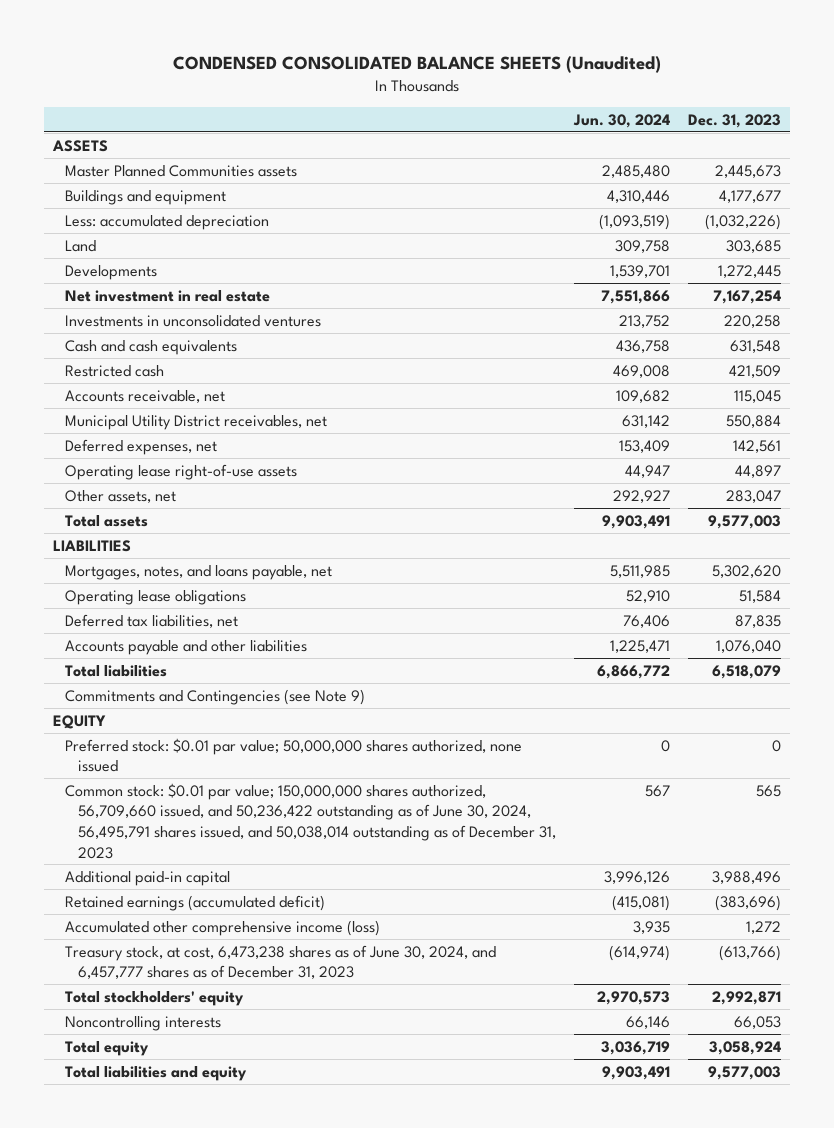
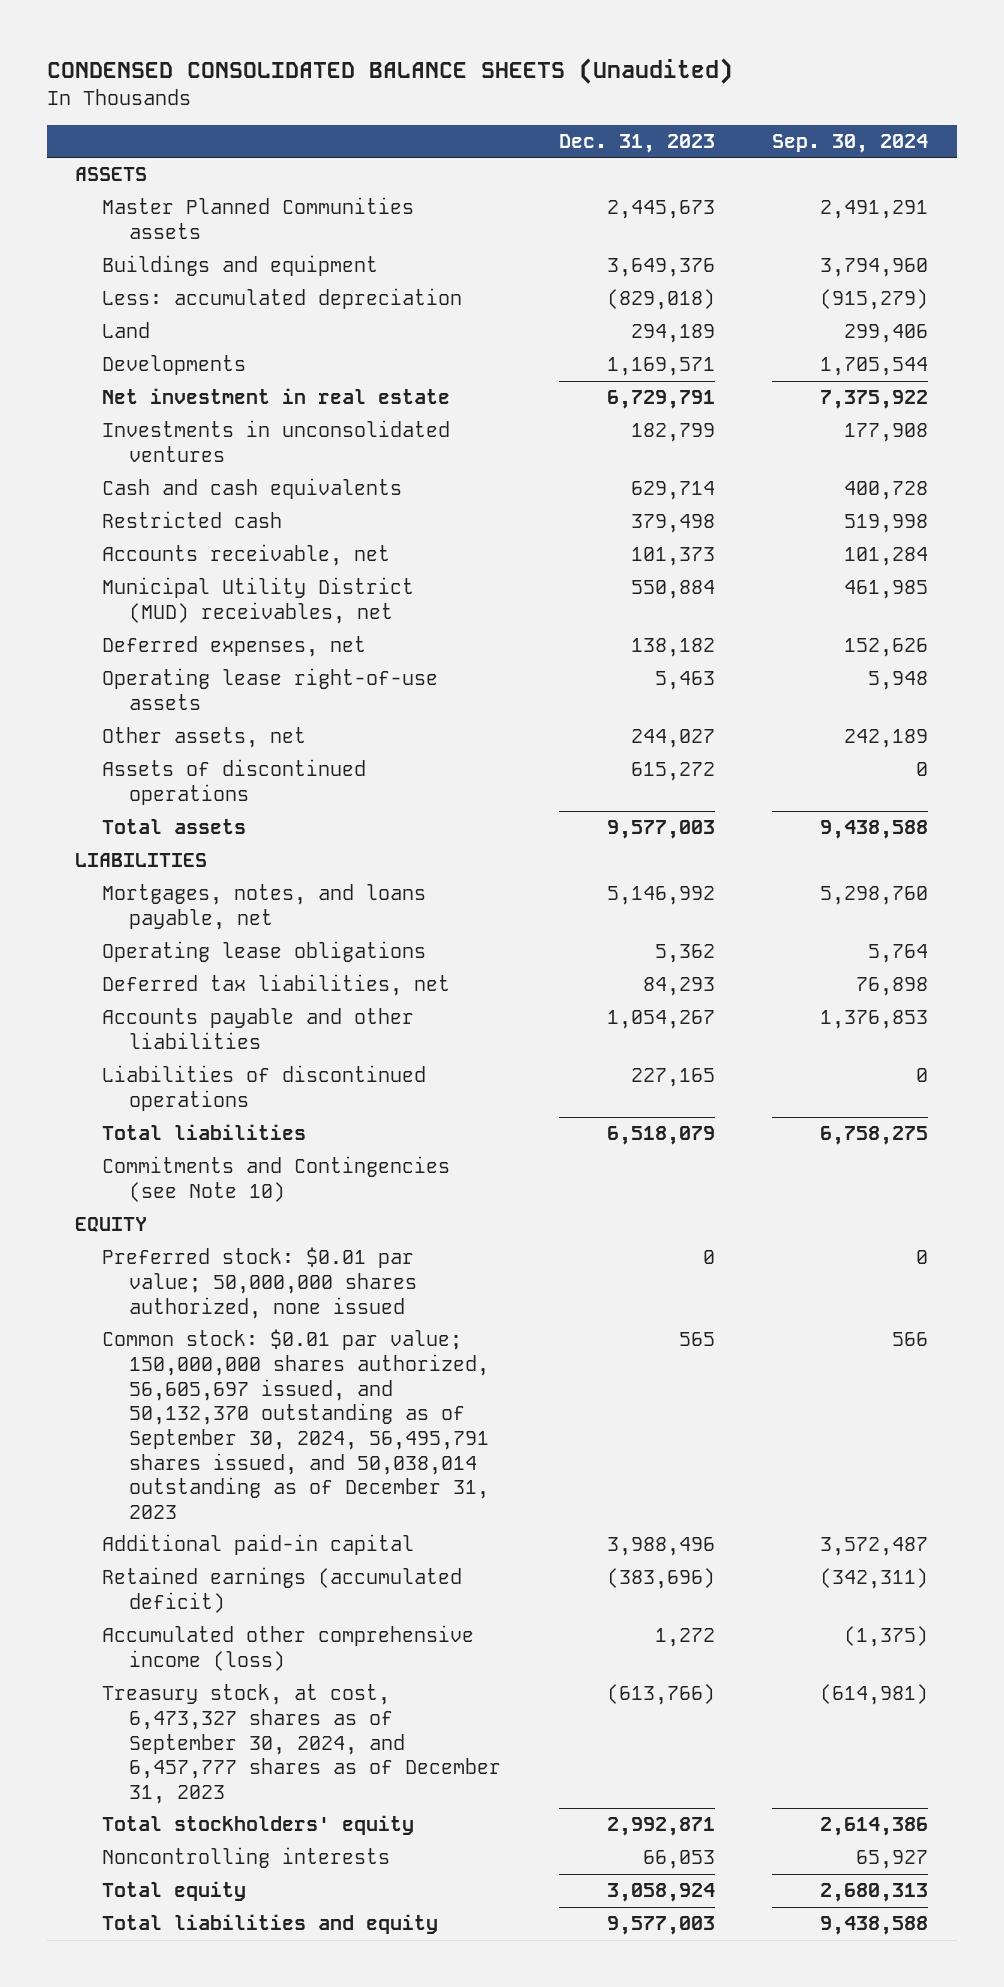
[573,113,671,128] Jun. 30, 2024 -> none
none -> [772,134,929,154] Sep. 30, 2024
[719,189,782,203] 4,177,677 -> [606,258,715,278] 3,649,376
[705,213,782,230] (1,032,226) -> [606,289,715,311] (829,018)
[726,239,782,253] 303,685 -> [630,324,715,344] 294,189
[718,264,782,278] 1,272,445 -> [606,357,715,377] 1,169,571
[713,289,782,304] 7,167,254 -> [606,390,715,410] 6,729,791
[724,314,782,328] 220,258 -> [630,423,715,443] 182,799
[730,339,782,353] 631,548 -> [630,481,715,501] 629,714
[729,364,782,378] 421,509 -> [630,514,715,534] 379,498
[734,389,782,403] 115,045 -> [630,547,715,567] 101,373
[65,414,328,430] Municipal Utility District receivables, net -> [102,577,415,625] Municipal Utility District (MUD) receivables, net
[733,439,782,453] 142,561 -> [630,638,715,658] 138,182
[735,464,782,478] 44,897 -> [654,671,715,691] 5,463
[726,489,782,503] 283,047 -> [630,729,715,749] 244,027
none -> [102,759,367,806] Assets of discontinued operations
[712,564,782,578] 5,302,620 -> [606,886,715,906] 5,146,992
[739,589,782,603] 51,584 -> [654,944,715,964] 5,362
[735,614,782,628] 87,835 -> [642,977,715,997] 84,293
[716,639,782,653] 1,076,040 -> [606,1010,715,1030] 1,054,267
none -> [102,1065,427,1112] Liabilities of discontinued operations
[65,688,366,705] Commitments and Contingencies (see Note 9) -> [102,1156,451,1203] Commitments and Contingencies (see Note 10)
[65,782,556,859] Common stock: $0.01 par value; 150,000,000 shares authorized, 56,709,660 issued, and 50,236,422 outstanding as of June 30, 2024, 56,495,791 shares issued, and 50,038,014 outstanding as of December 31, 2023 -> [102,1329,490,1519] Common stock: $0.01 par value; 150,000,000 shares authorized, 56,605,697 issued, and 50,132,370 outstanding as of September 30, 2024, 56,495,791 shares issued, and 50,038,014 outstanding as of December 31, 2023
[65,944,497,980] Treasury stock, at cost, 6,473,238 shares as of June 30, 2024, and 6,457,777 shares as of December 31, 2023 -> [102,1684,502,1804] Treasury stock, at cost, 6,473,327 shares as of September 30, 2024, and 6,457,777 shares as of December 31, 2023

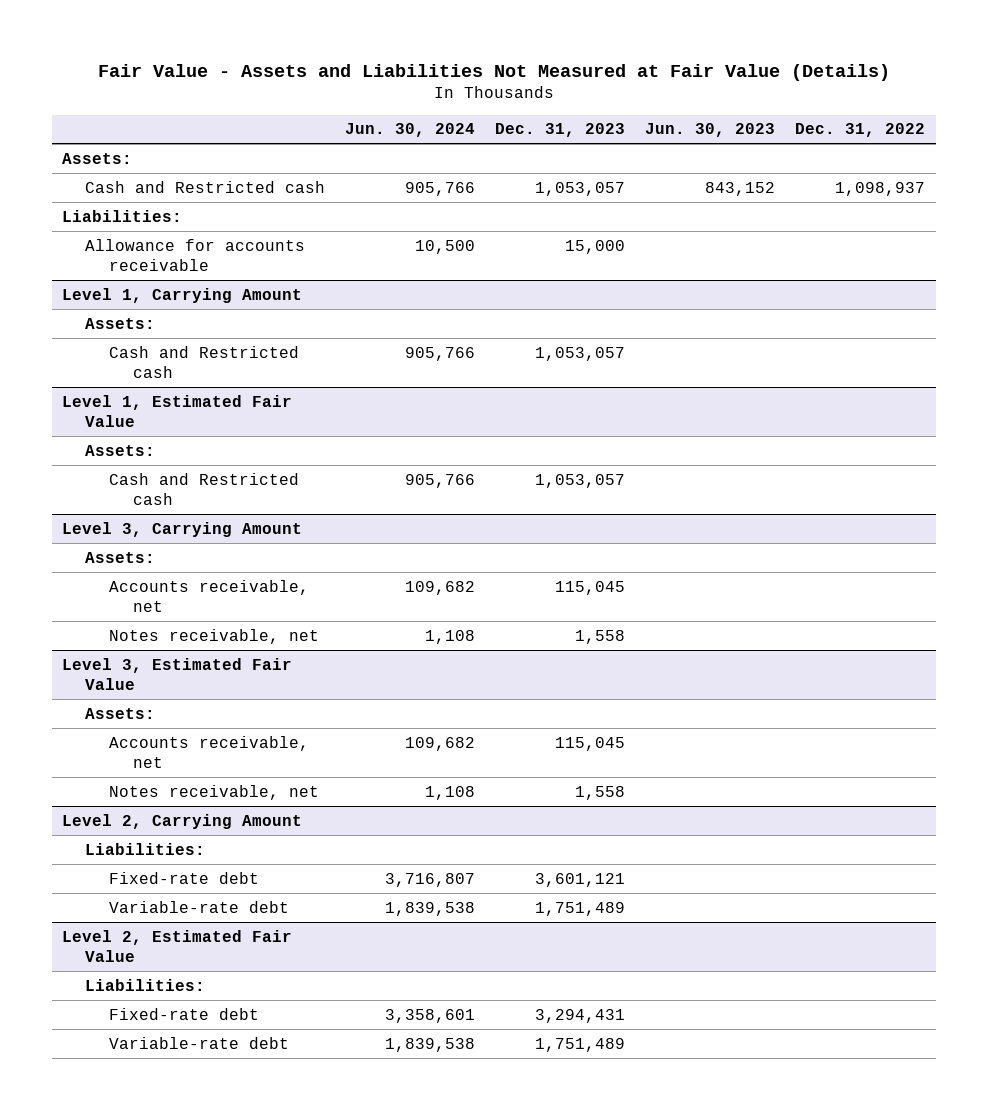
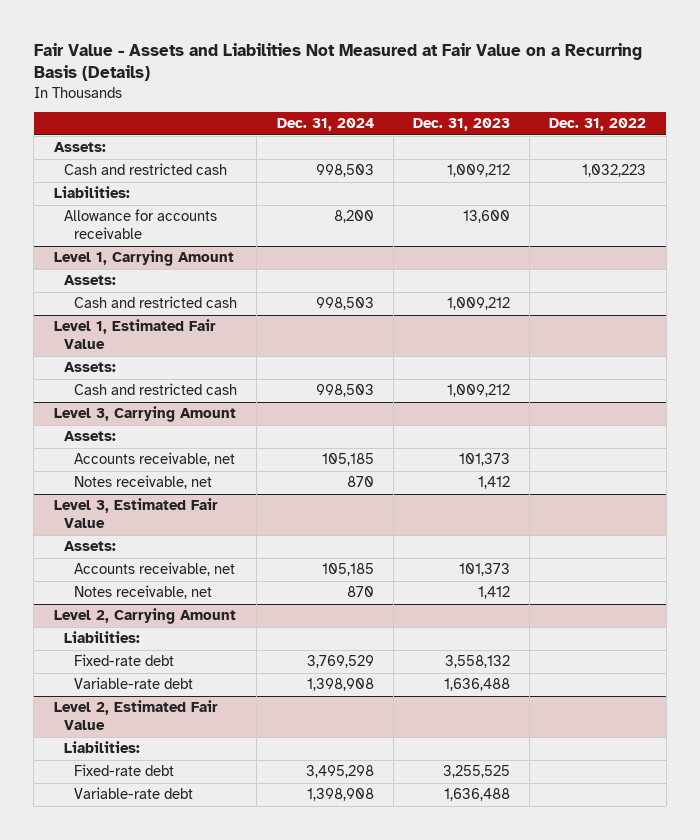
[97,63,890,81] Fair Value - Assets and Liabilities Not Measured at Fair Value (Details) -> [33,43,642,82] Fair Value - Assets and Liabilities Not Measured at Fair Value on a Recurring Basis (Details)
[345,123,476,138] Jun. 30, 2024 -> none
[645,123,776,138] Jun. 30, 2023 -> none
none -> [276,118,374,132] Dec. 31, 2024
[85,180,326,193] Cash and Restricted cash -> [63,163,227,176] Cash and restricted cash
[535,181,626,196] 1,053,057 -> [447,164,511,178] 1,009,212
[835,181,926,196] 1,098,937 -> [582,164,647,178] 1,032,223
[565,239,626,254] 15,000 -> [463,210,511,224] 13,600
[109,345,300,378] Cash and Restricted cash -> [74,296,238,309] Cash and restricted cash
[535,346,626,361] 1,053,057 -> [447,297,511,311] 1,009,212
[109,472,300,505] Cash and Restricted cash -> [74,383,238,396] Cash and restricted cash
[535,473,626,488] 1,053,057 -> [447,384,511,398] 1,009,212
[555,580,626,595] 115,045 -> [459,453,511,467] 101,373
[575,629,626,644] 1,558 -> [478,476,511,490] 1,412
[555,736,626,751] 115,045 -> [459,563,511,577] 101,373
[575,785,626,800] 1,558 -> [478,586,511,600] 1,412
[535,872,626,887] 3,601,121 -> [445,655,511,669] 3,558,132
[535,901,626,916] 1,751,489 -> [444,678,511,692] 1,636,488
[535,1008,626,1023] 3,294,431 -> [443,765,511,779] 3,255,525
[535,1037,626,1052] 1,751,489 -> [444,788,511,802] 1,636,488

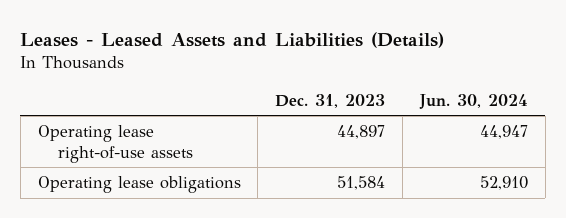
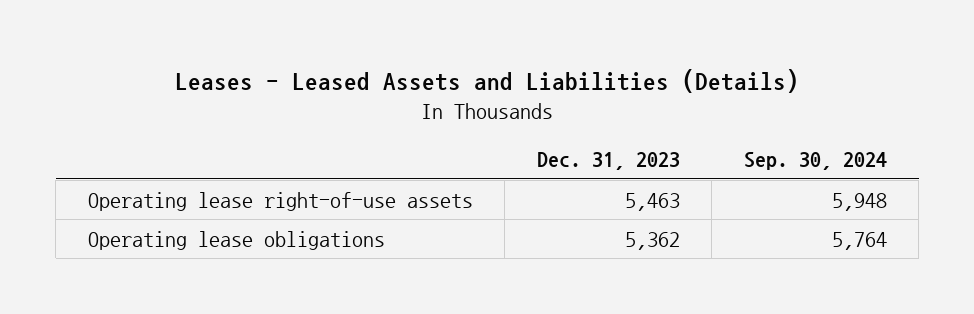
[418,93,528,109] Jun. 30, 2024 -> none
none -> [743,151,887,170] Sep. 30, 2024
[337,125,386,140] 44,897 -> [624,192,680,211] 5,463
[337,176,386,191] 51,584 -> [624,231,680,250] 5,362

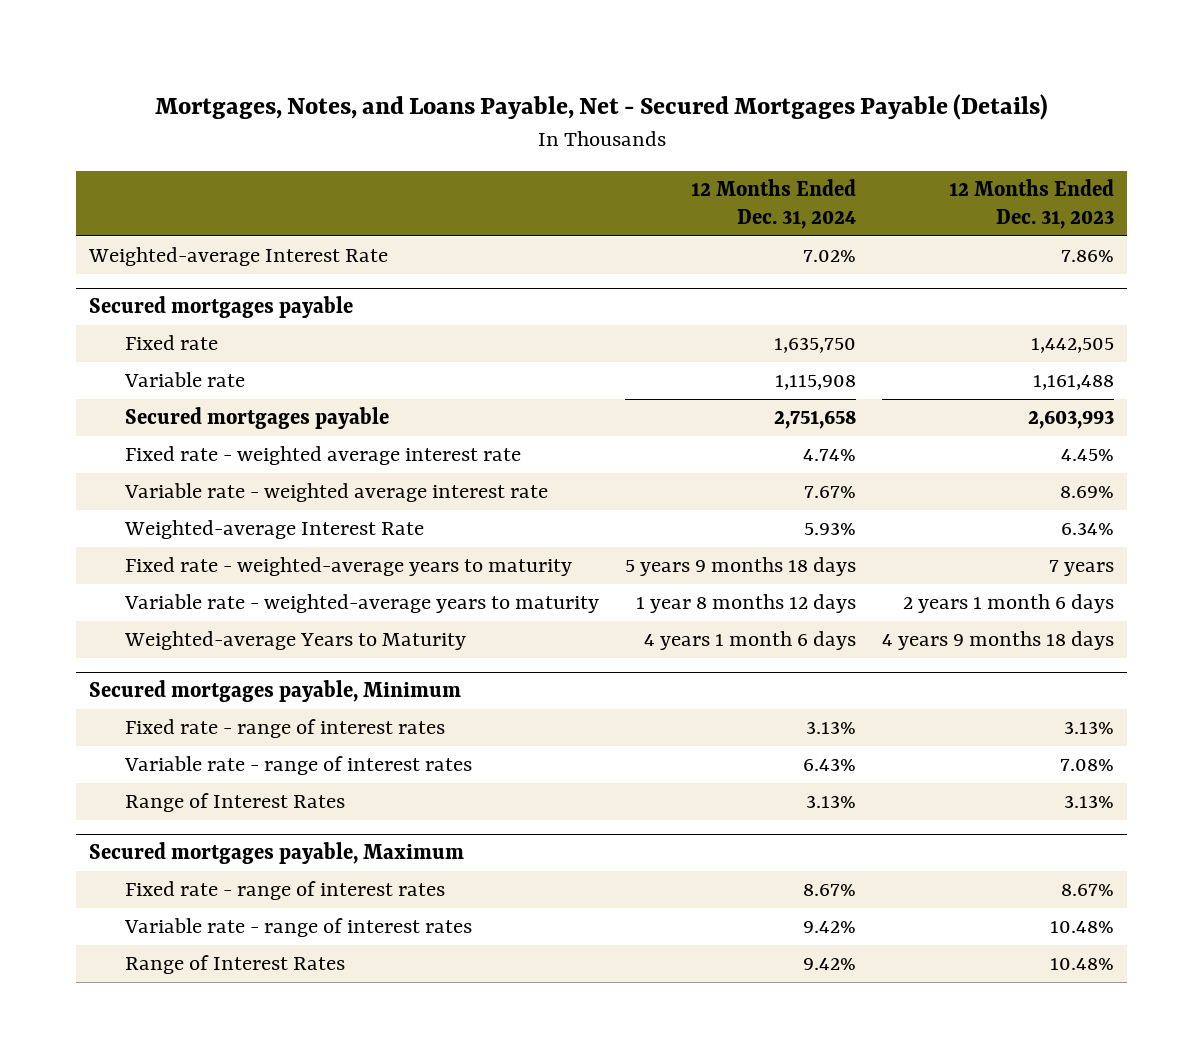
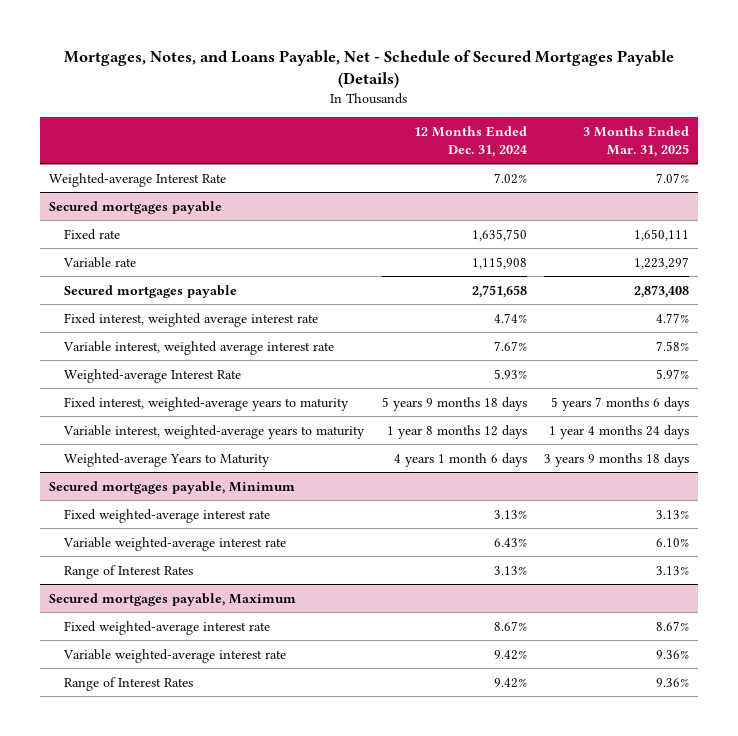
[154,93,1048,120] Mortgages, Notes, and Loans Payable, Net - Secured Mortgages Payable (Details) -> [63,50,674,89] Mortgages, Notes, and Loans Payable, Net - Schedule of Secured Mortgages Payable (Details)
[949,178,1115,230] 12 Months Ended Dec. 31, 2023 -> none
none -> [583,125,690,157] 3 Months Ended Mar. 31, 2025
[125,446,522,466] Fixed rate - weighted average interest rate -> [63,312,318,327] Fixed interest, weighted average interest rate
[124,483,549,503] Variable rate - weighted average interest rate -> [62,340,334,355] Variable interest, weighted average interest rate
[125,557,573,577] Fixed rate - weighted-average years to maturity -> [63,396,349,411] Fixed interest, weighted-average years to maturity
[124,594,600,614] Variable rate - weighted-average years to maturity -> [62,424,365,439] Variable interest, weighted-average years to maturity
[125,719,446,739] Fixed rate - range of interest rates -> [63,508,270,523] Fixed weighted-average interest rate
[124,756,473,776] Variable rate - range of interest rates -> [62,536,286,551] Variable weighted-average interest rate
[125,881,446,901] Fixed rate - range of interest rates -> [63,620,270,635] Fixed weighted-average interest rate
[124,918,473,938] Variable rate - range of interest rates -> [62,648,286,663] Variable weighted-average interest rate

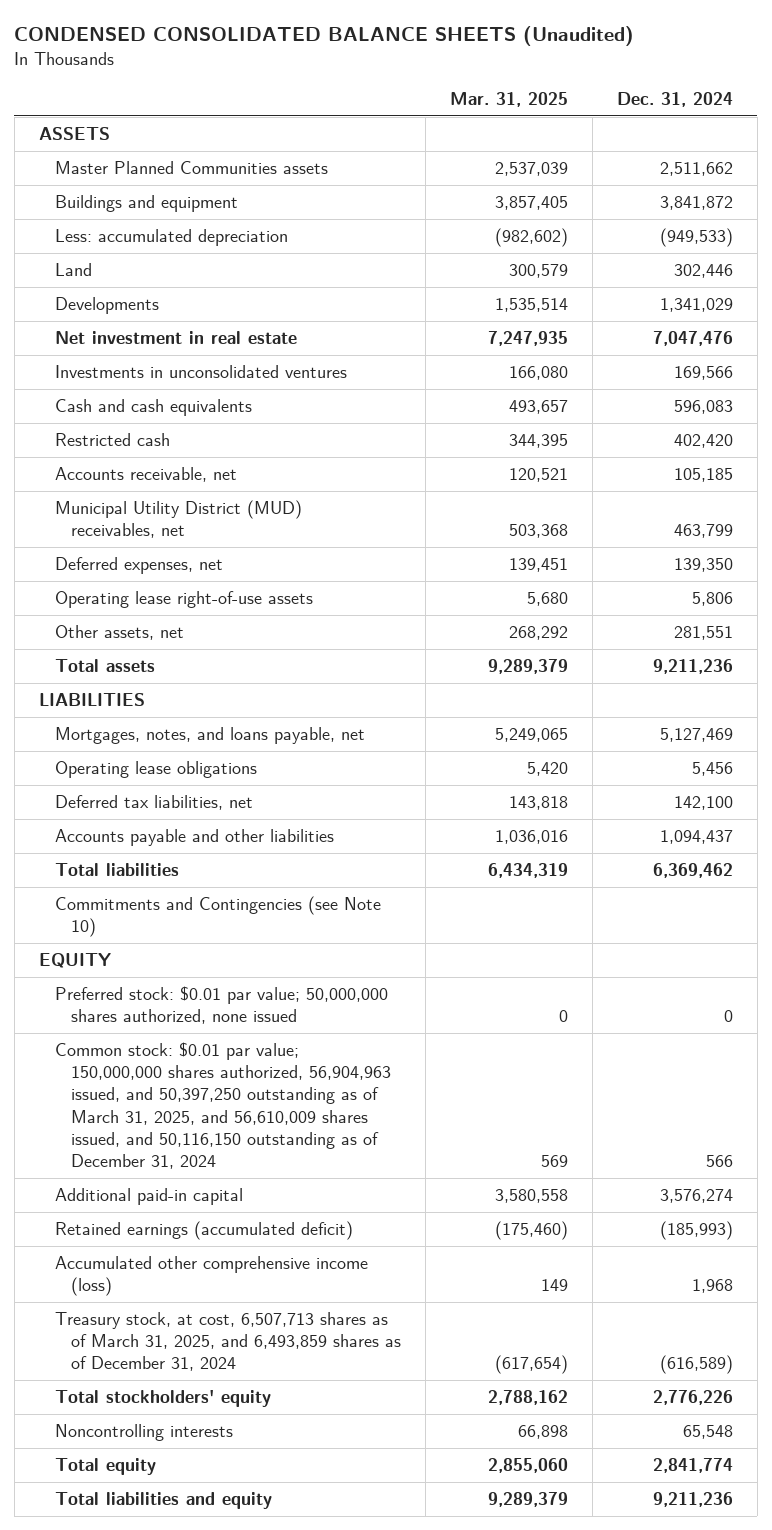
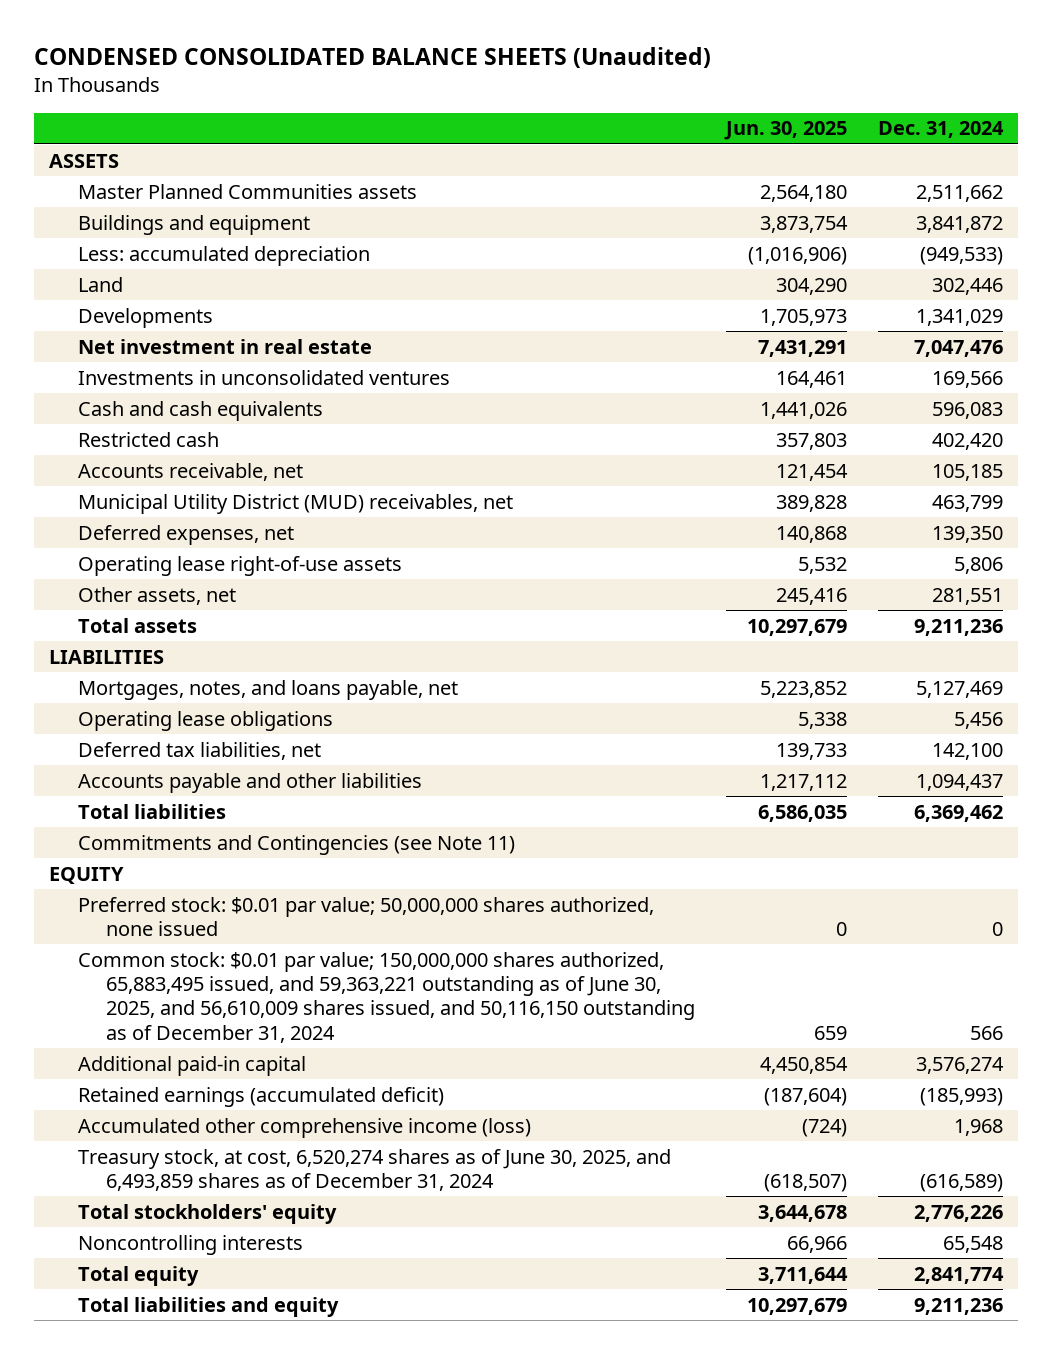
[450,92,569,108] Mar. 31, 2025 -> none
none -> [724,121,848,141] Jun. 30, 2025
[55,895,382,938] Commitments and Contingencies (see Note 10) -> [77,834,515,855] Commitments and Contingencies (see Note 11)
[55,1041,392,1170] Common stock: $0.01 par value; 150,000,000 shares authorized, 56,904,963 issued, and 50,397,250 outstanding as of March 31, 2025, and 56,610,009 shares issued, and 50,116,150 outstanding as of December 31, 2024 -> [77,951,696,1043] Common stock: $0.01 par value; 150,000,000 shares authorized, 65,883,495 issued, and 59,363,221 outstanding as of June 30, 2025, and 56,610,009 shares issued, and 50,116,150 outstanding as of December 31, 2024
[55,1311,402,1372] Treasury stock, at cost, 6,507,713 shares as of March 31, 2025, and 6,493,859 shares as of December 31, 2024 -> [77,1148,671,1192] Treasury stock, at cost, 6,520,274 shares as of June 30, 2025, and 6,493,859 shares as of December 31, 2024

